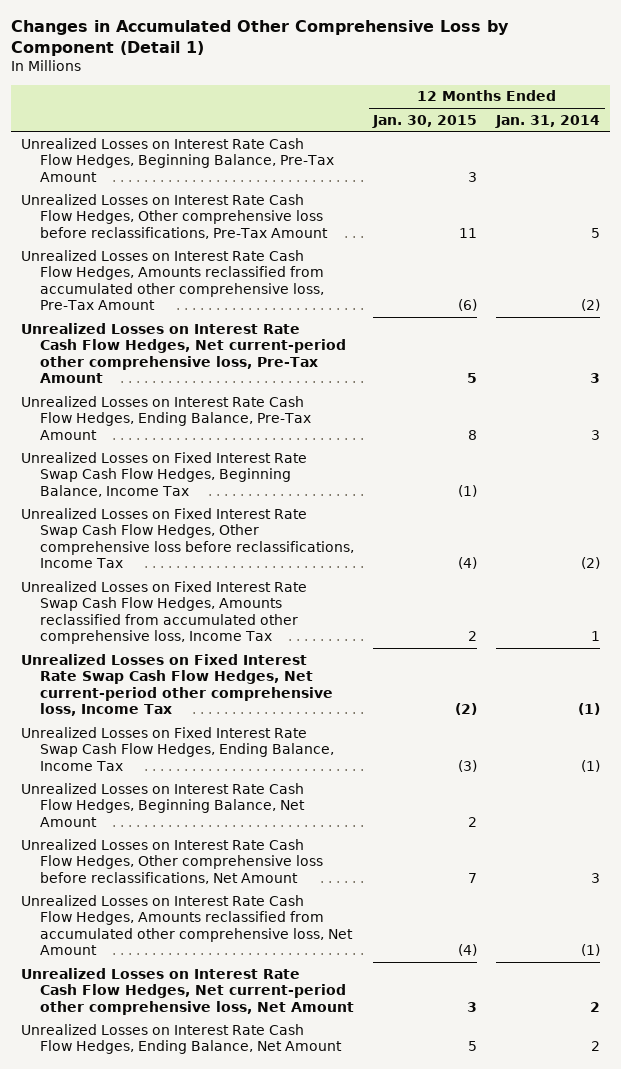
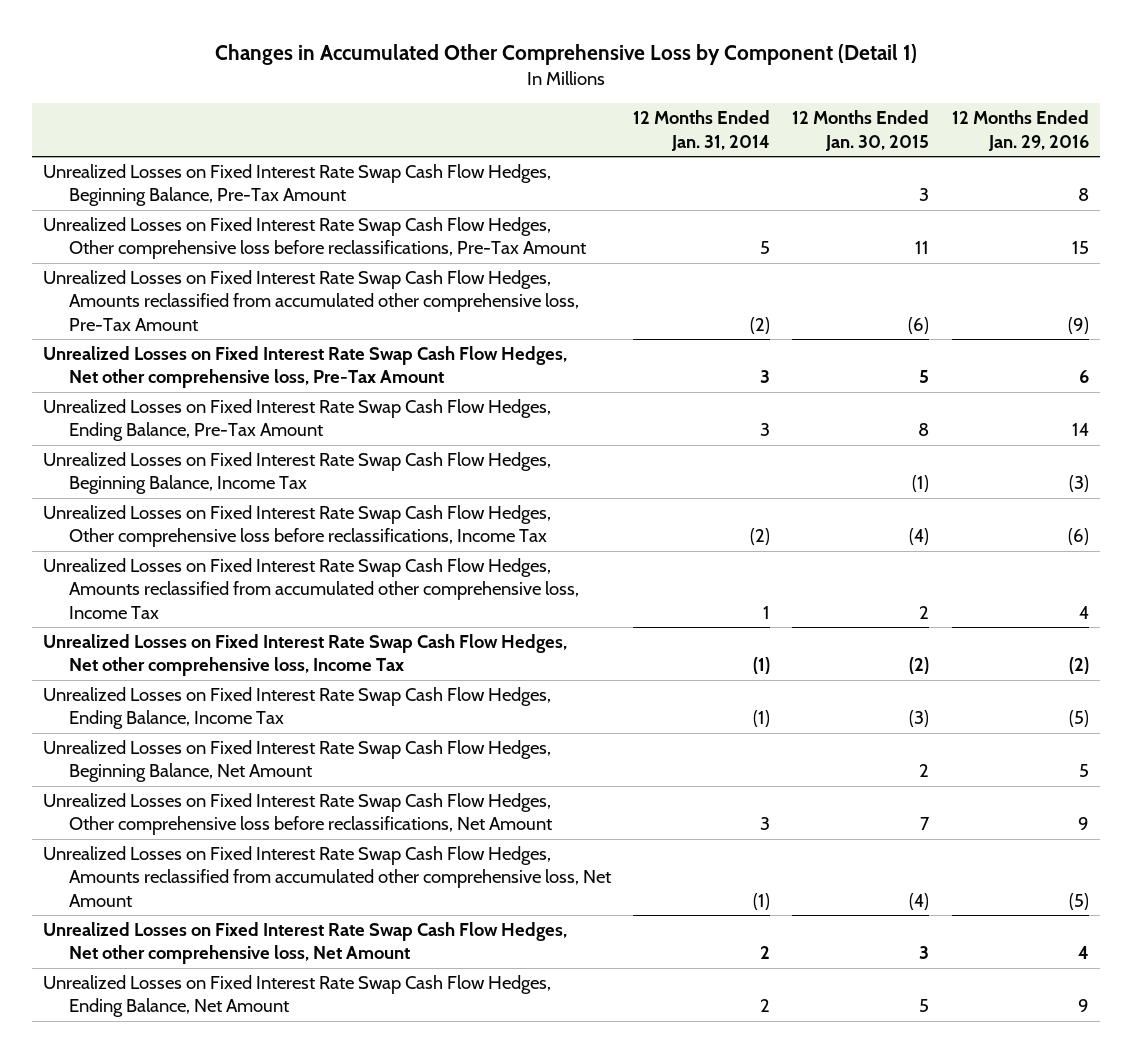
none -> [951,110,1089,151] 12 Months Ended Jan. 29, 2016
[20,137,335,182] Unrealized Losses on Interest Rate Cash Flow Hedges, Beginning Balance, Pre-Tax Amount -> [43,163,552,207] Unrealized Losses on Fixed Interest Rate Swap Cash Flow Hedges, Beginning Balance, Pre-Tax Amount
[20,193,329,239] Unrealized Losses on Interest Rate Cash Flow Hedges, Other comprehensive loss before reclassifications, Pre-Tax Amount -> [43,216,586,260] Unrealized Losses on Fixed Interest Rate Swap Cash Flow Hedges, Other comprehensive loss before reclassifications, Pre-Tax Amount
[20,249,325,311] Unrealized Losses on Interest Rate Cash Flow Hedges, Amounts reclassified from accumulated other comprehensive loss, Pre-Tax Amount -> [43,269,579,331] Unrealized Losses on Fixed Interest Rate Swap Cash Flow Hedges, Amounts reclassified from accumulated other comprehensive loss, Pre-Tax Amount
[20,322,347,384] Unrealized Losses on Interest Rate Cash Flow Hedges, Net current-period other comprehensive loss, Pre-Tax Amount -> [43,345,568,389] Unrealized Losses on Fixed Interest Rate Swap Cash Flow Hedges, Net other comprehensive loss, Pre-Tax Amount
[20,395,312,440] Unrealized Losses on Interest Rate Cash Flow Hedges, Ending Balance, Pre-Tax Amount -> [43,398,552,442] Unrealized Losses on Fixed Interest Rate Swap Cash Flow Hedges, Ending Balance, Pre-Tax Amount
[20,653,334,717] Unrealized Losses on Fixed Interest Rate Swap Cash Flow Hedges, Net current-period other comprehensive loss, Income Tax -> [43,633,568,677] Unrealized Losses on Fixed Interest Rate Swap Cash Flow Hedges, Net other comprehensive loss, Income Tax
[20,782,306,827] Unrealized Losses on Interest Rate Cash Flow Hedges, Beginning Balance, Net Amount -> [43,739,552,783] Unrealized Losses on Fixed Interest Rate Swap Cash Flow Hedges, Beginning Balance, Net Amount
[20,838,324,884] Unrealized Losses on Interest Rate Cash Flow Hedges, Other comprehensive loss before reclassifications, Net Amount -> [43,792,552,836] Unrealized Losses on Fixed Interest Rate Swap Cash Flow Hedges, Other comprehensive loss before reclassifications, Net Amount
[20,894,354,956] Unrealized Losses on Interest Rate Cash Flow Hedges, Amounts reclassified from accumulated other comprehensive loss, Net Amount -> [43,845,611,907] Unrealized Losses on Fixed Interest Rate Swap Cash Flow Hedges, Amounts reclassified from accumulated other comprehensive loss, Net Amount
[20,967,355,1015] Unrealized Losses on Interest Rate Cash Flow Hedges, Net current-period other comprehensive loss, Net Amount -> [43,921,568,965] Unrealized Losses on Fixed Interest Rate Swap Cash Flow Hedges, Net other comprehensive loss, Net Amount
[20,1023,343,1055] Unrealized Losses on Interest Rate Cash Flow Hedges, Ending Balance, Net Amount -> [43,974,552,1018] Unrealized Losses on Fixed Interest Rate Swap Cash Flow Hedges, Ending Balance, Net Amount

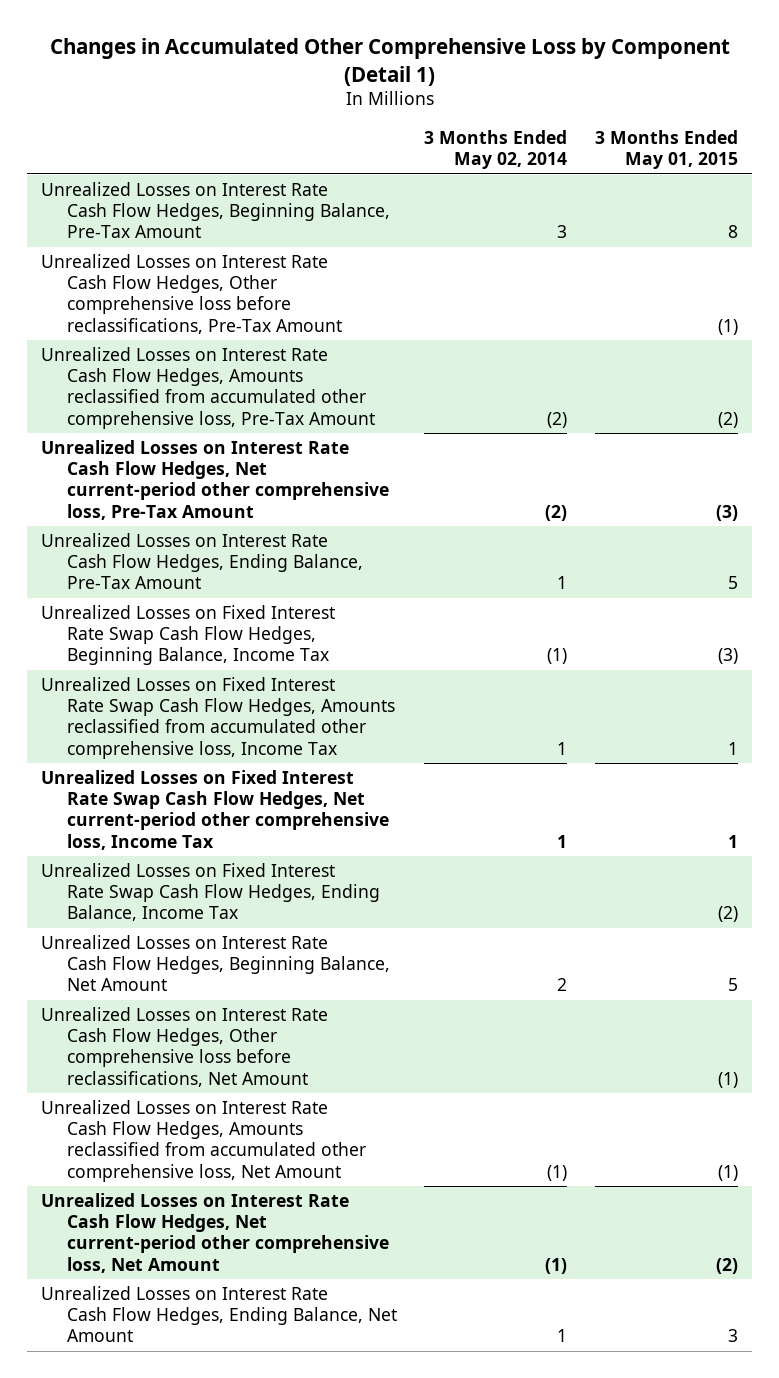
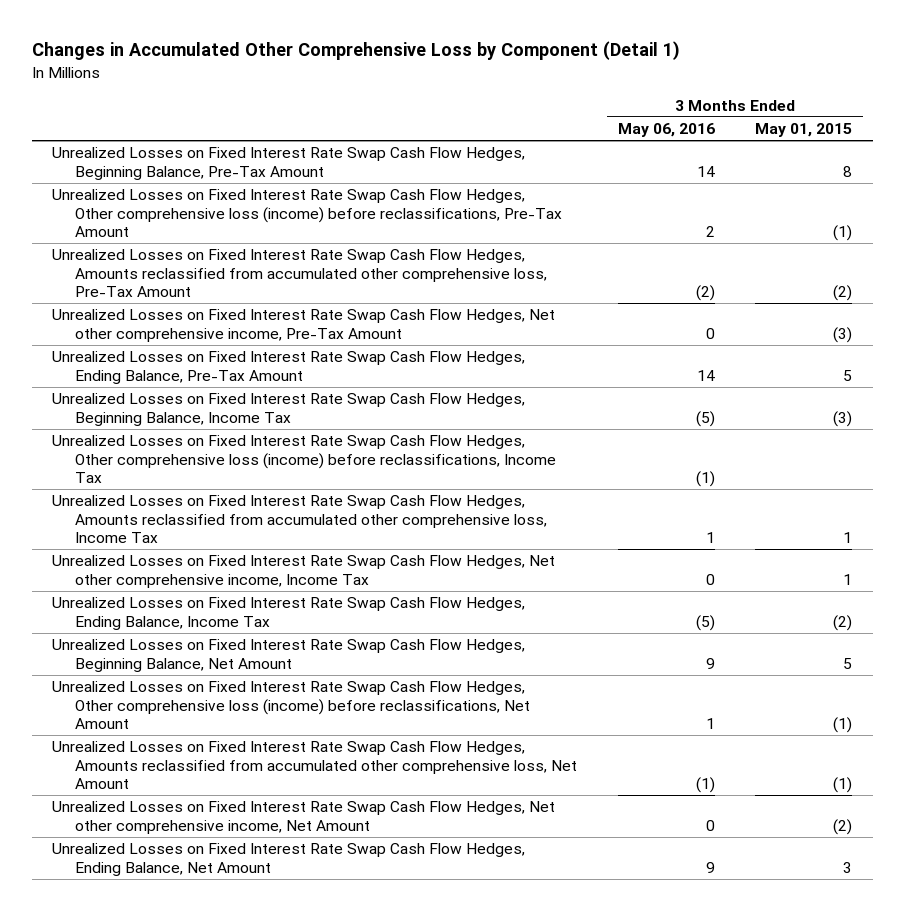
[424,130,568,170] 3 Months Ended May 02, 2014 -> none
none -> [617,123,715,138] May 06, 2016
[40,182,390,239] Unrealized Losses on Interest Rate Cash Flow Hedges, Beginning Balance, Pre-Tax Amount -> [52,147,526,180] Unrealized Losses on Fixed Interest Rate Swap Cash Flow Hedges, Beginning Balance, Pre-Tax Amount
[40,254,342,334] Unrealized Losses on Interest Rate Cash Flow Hedges, Other comprehensive loss before reclassifications, Pre-Tax Amount -> [52,189,562,237] Unrealized Losses on Fixed Interest Rate Swap Cash Flow Hedges, Other comprehensive loss (income) before reclassifications, Pre-Tax Amount
[40,347,375,429] Unrealized Losses on Interest Rate Cash Flow Hedges, Amounts reclassified from accumulated other comprehensive loss, Pre-Tax Amount -> [52,249,547,297] Unrealized Losses on Fixed Interest Rate Swap Cash Flow Hedges, Amounts reclassified from accumulated other comprehensive loss, Pre-Tax Amount
[40,440,389,520] Unrealized Losses on Interest Rate Cash Flow Hedges, Net current-period other comprehensive loss, Pre-Tax Amount -> [52,309,556,342] Unrealized Losses on Fixed Interest Rate Swap Cash Flow Hedges, Net other comprehensive income, Pre-Tax Amount
[40,533,363,590] Unrealized Losses on Interest Rate Cash Flow Hedges, Ending Balance, Pre-Tax Amount -> [52,351,526,384] Unrealized Losses on Fixed Interest Rate Swap Cash Flow Hedges, Ending Balance, Pre-Tax Amount
none -> [52,435,556,483] Unrealized Losses on Fixed Interest Rate Swap Cash Flow Hedges, Other comprehensive loss (income) before reclassifications, Income Tax
[40,770,389,850] Unrealized Losses on Fixed Interest Rate Swap Cash Flow Hedges, Net current-period other comprehensive loss, Income Tax -> [52,555,556,588] Unrealized Losses on Fixed Interest Rate Swap Cash Flow Hedges, Net other comprehensive income, Income Tax
[40,935,390,992] Unrealized Losses on Interest Rate Cash Flow Hedges, Beginning Balance, Net Amount -> [52,639,526,672] Unrealized Losses on Fixed Interest Rate Swap Cash Flow Hedges, Beginning Balance, Net Amount
[40,1007,328,1087] Unrealized Losses on Interest Rate Cash Flow Hedges, Other comprehensive loss before reclassifications, Net Amount -> [52,681,530,729] Unrealized Losses on Fixed Interest Rate Swap Cash Flow Hedges, Other comprehensive loss (income) before reclassifications, Net Amount
[40,1100,366,1182] Unrealized Losses on Interest Rate Cash Flow Hedges, Amounts reclassified from accumulated other comprehensive loss, Net Amount -> [52,741,577,789] Unrealized Losses on Fixed Interest Rate Swap Cash Flow Hedges, Amounts reclassified from accumulated other comprehensive loss, Net Amount
[40,1193,389,1273] Unrealized Losses on Interest Rate Cash Flow Hedges, Net current-period other comprehensive loss, Net Amount -> [52,801,556,834] Unrealized Losses on Fixed Interest Rate Swap Cash Flow Hedges, Net other comprehensive income, Net Amount
[40,1286,397,1343] Unrealized Losses on Interest Rate Cash Flow Hedges, Ending Balance, Net Amount -> [52,843,526,876] Unrealized Losses on Fixed Interest Rate Swap Cash Flow Hedges, Ending Balance, Net Amount

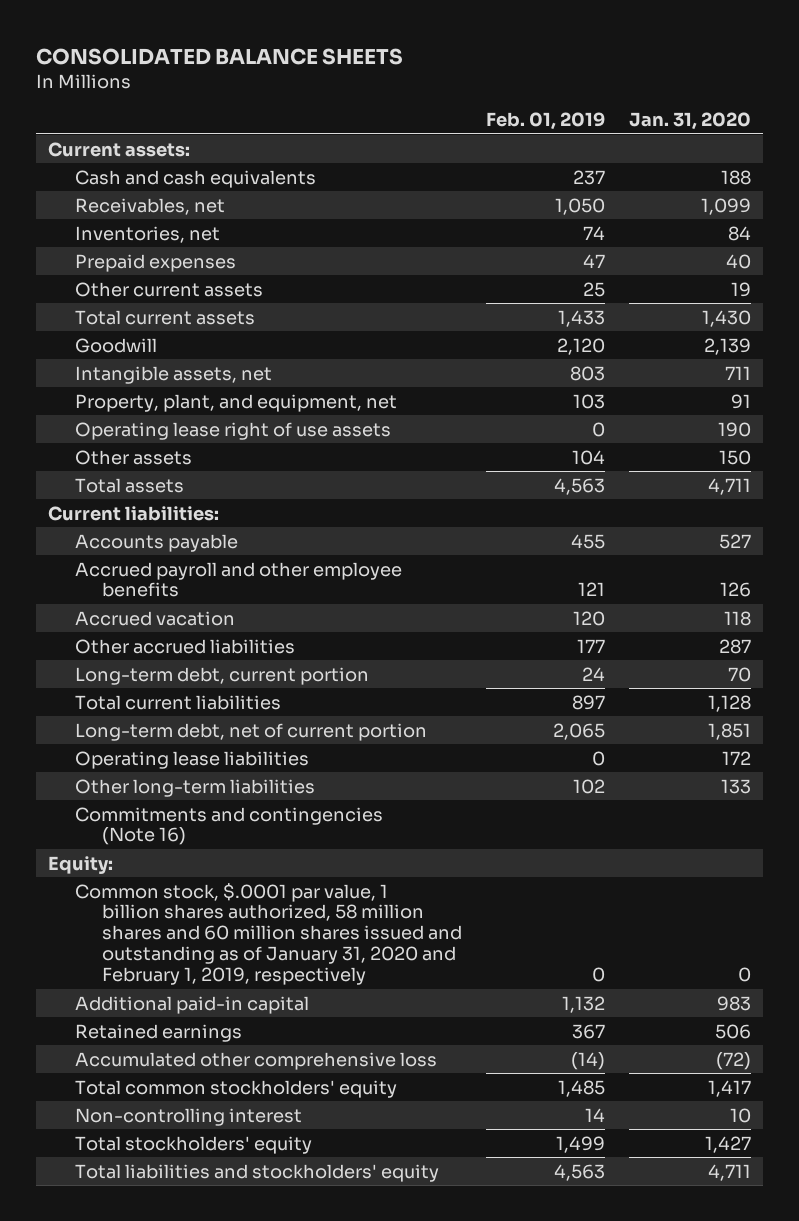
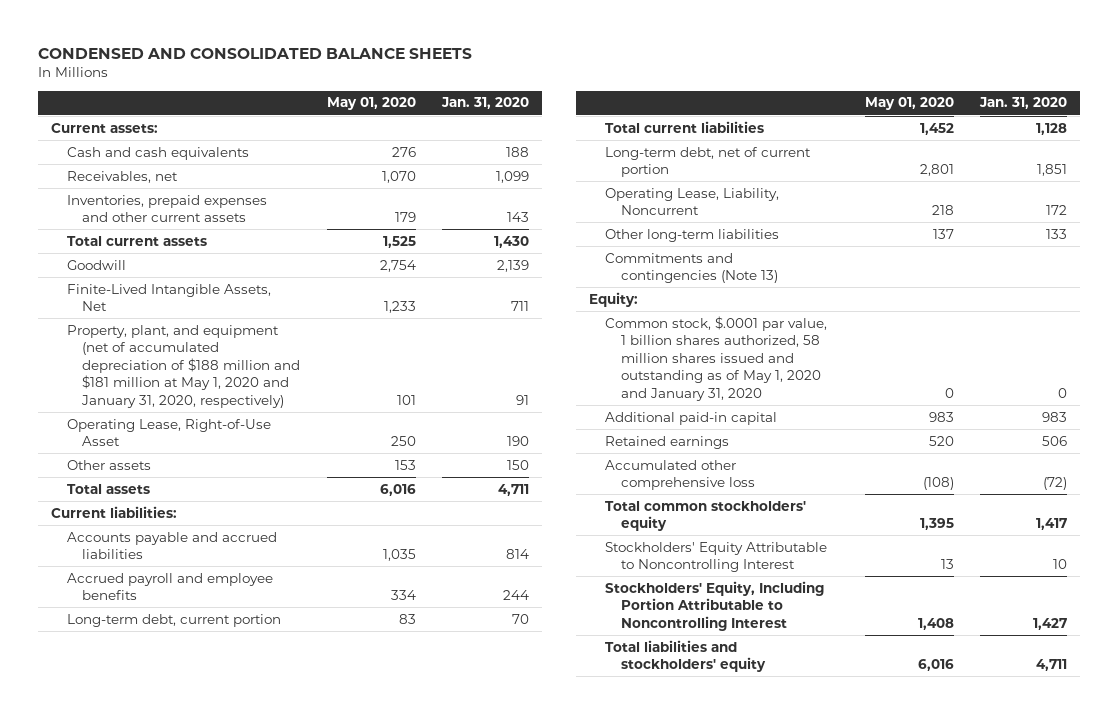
[35,47,403,65] CONSOLIDATED BALANCE SHEETS -> [38,48,473,60] CONDENSED AND CONSOLIDATED BALANCE SHEETS
[486,112,606,131] Feb. 01, 2019 -> none
none -> [326,97,416,111] May 01, 2020
[74,225,220,243] Inventories, net -> none
[74,253,236,272] Prepaid expenses -> none
[74,281,263,297] Other current assets -> none
none -> [66,194,267,223] Inventories, prepaid expenses and other current assets
[74,365,272,384] Intangible assets, net -> [66,283,271,312] Finite-Lived Intangible Assets, Net
[74,393,397,412] Property, plant, and equipment, net -> [66,324,301,408] Property, plant, and equipment (net of accumulated depreciation of $188 million and $181 million at May 1, 2020 and January 31, 2020, respectively)
[74,421,391,440] Operating lease right of use assets -> [66,418,271,447] Operating Lease, Right-of-Use Asset
[74,533,238,552] Accounts payable -> none
[74,610,235,626] Accrued vacation -> none
[74,638,295,654] Other accrued liabilities -> none
none -> [66,531,277,560] Accounts payable and accrued liabilities
[74,561,402,598] Accrued payroll and other employee benefits -> [66,572,273,601] Accrued payroll and employee benefits
[720,582,752,598] 126 -> [503,590,530,601] 244
[74,750,309,769] Operating lease liabilities -> [604,187,779,216] Operating Lease, Liability, Noncurrent
[74,806,383,846] Commitments and contingencies (Note 16) -> [604,252,778,284] Commitments and contingencies (Note 13)
[74,882,462,985] Common stock, $.0001 par value, 1 billion shares authorized, 58 million shares and 60 million shares issued and outstanding as of January 31, 2020 and February 1, 2019, respectively -> [604,315,827,401] Common stock, $.0001 par value, 1 billion shares authorized, 58 million shares issued and outstanding as of May 1, 2020 and January 31, 2020
[74,1107,302,1126] Non-controlling interest -> [604,541,827,573] Stockholders' Equity Attributable to Noncontrolling Interest
[74,1135,312,1154] Total stockholders' equity -> [604,580,824,631] Stockholders' Equity, Including Portion Attributable to Noncontrolling Interest

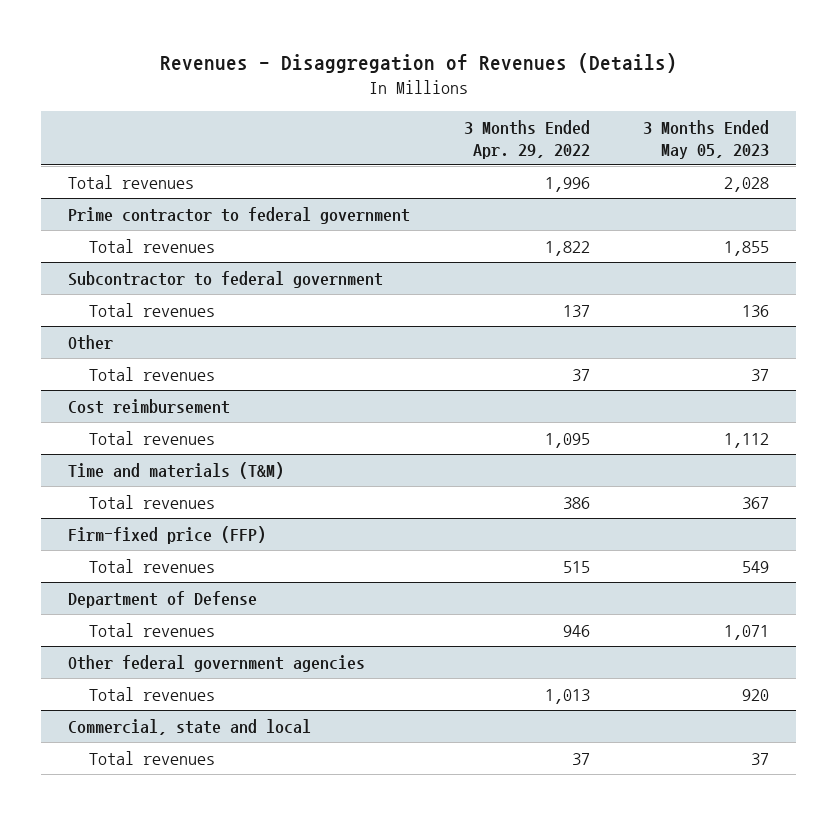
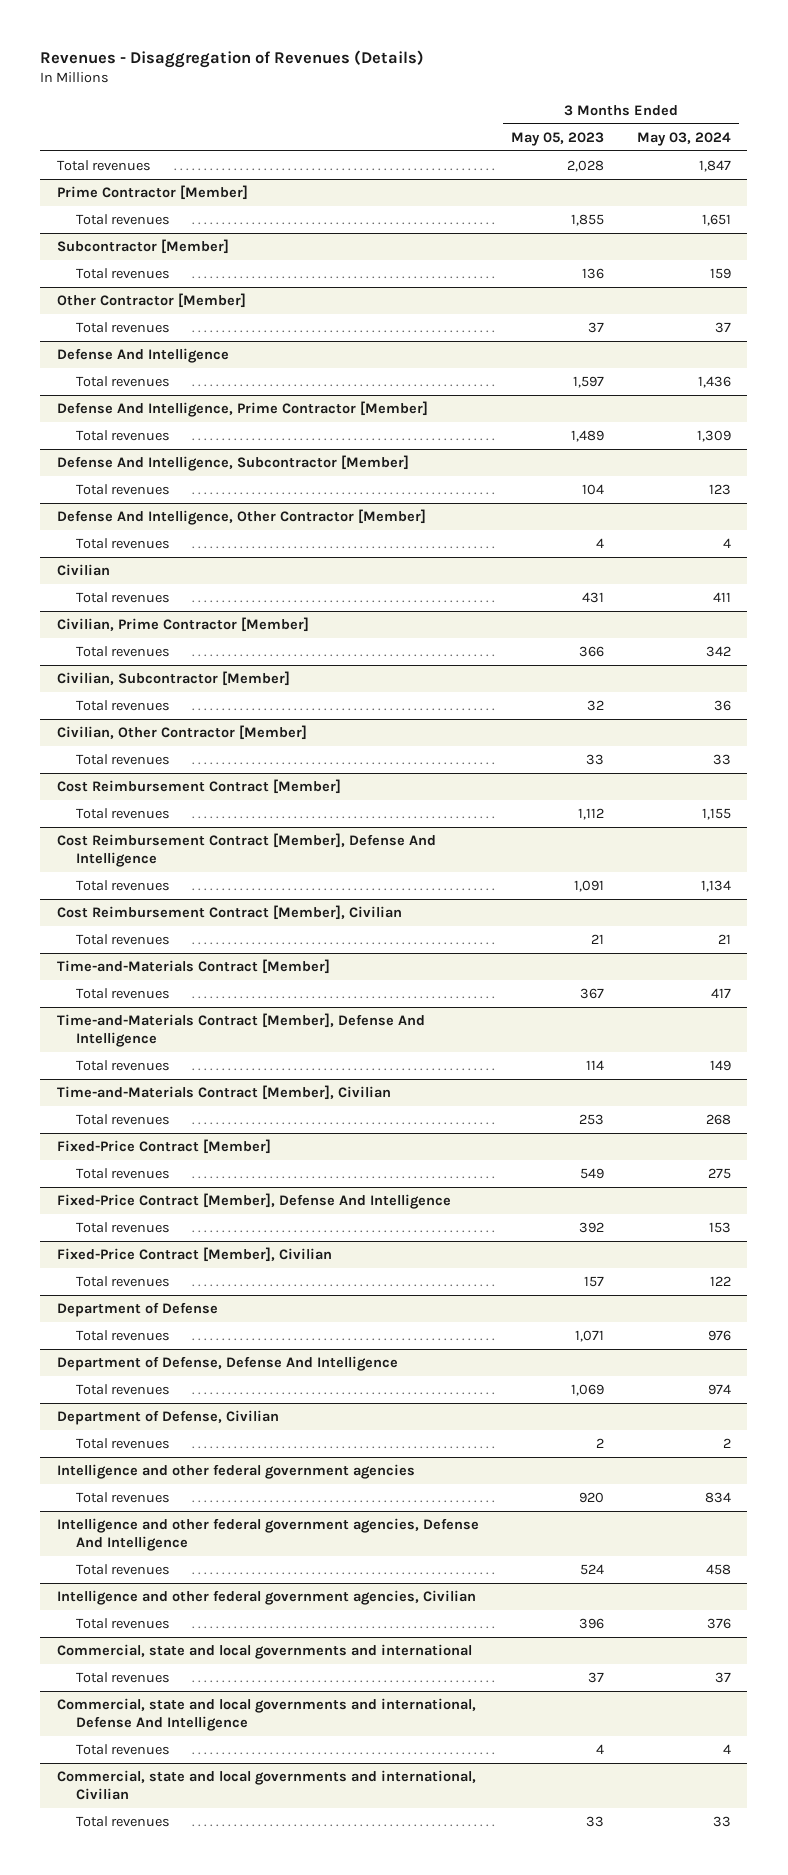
[463,120,590,159] 3 Months Ended Apr. 29, 2022 -> none
none -> [636,131,731,146] May 03, 2024
[67,206,410,224] Prime contractor to federal government -> [56,185,248,201] Prime Contractor [Member]
[67,270,383,288] Subcontractor to federal government -> [56,239,229,255] Subcontractor [Member]
[67,334,113,350] Other -> [56,293,246,309] Other Contractor [Member]
none -> [56,348,229,364] Defense And Intelligence
none -> [76,376,171,388] Total revenues
none -> [56,401,428,418] Defense And Intelligence, Prime Contractor [Member]
none -> [76,430,171,442] Total revenues
none -> [56,455,409,472] Defense And Intelligence, Subcontractor [Member]
none -> [76,484,171,496] Total revenues
none -> [56,509,426,526] Defense And Intelligence, Other Contractor [Member]
none -> [76,538,171,550] Total revenues
none -> [56,564,110,577] Civilian
none -> [76,592,171,604] Total revenues
none -> [56,617,309,633] Civilian, Prime Contractor [Member]
none -> [76,646,171,658] Total revenues
none -> [56,671,290,687] Civilian, Subcontractor [Member]
none -> [76,700,171,712] Total revenues
none -> [56,725,307,741] Civilian, Other Contractor [Member]
none -> [76,754,171,766] Total revenues
[67,398,230,414] Cost reimbursement -> [56,779,341,795] Cost Reimbursement Contract [Member]
none -> [56,833,436,867] Cost Reimbursement Contract [Member], Defense And Intelligence
none -> [76,880,171,892] Total revenues
none -> [56,905,402,921] Cost Reimbursement Contract [Member], Civilian
none -> [76,934,171,946] Total revenues
[67,461,284,479] Time and materials (T&M) -> [56,959,330,975] Time-and-Materials Contract [Member]
none -> [56,1013,425,1047] Time-and-Materials Contract [Member], Defense And Intelligence
none -> [76,1060,171,1072] Total revenues
none -> [56,1085,391,1101] Time-and-Materials Contract [Member], Civilian
none -> [76,1114,171,1126] Total revenues
[67,525,266,544] Firm-fixed price (FFP) -> [56,1139,271,1155] Fixed-Price Contract [Member]
none -> [56,1193,451,1210] Fixed-Price Contract [Member], Defense And Intelligence
none -> [76,1222,171,1234] Total revenues
none -> [56,1247,332,1263] Fixed-Price Contract [Member], Civilian
none -> [76,1276,171,1288] Total revenues
none -> [56,1356,398,1372] Department of Defense, Defense And Intelligence
none -> [76,1384,171,1396] Total revenues
none -> [56,1410,279,1426] Department of Defense, Civilian
none -> [76,1438,171,1450] Total revenues
[67,654,365,672] Other federal government agencies -> [56,1464,415,1480] Intelligence and other federal government agencies
none -> [56,1518,479,1551] Intelligence and other federal government agencies, Defense And Intelligence
none -> [76,1564,171,1576] Total revenues
none -> [56,1590,476,1606] Intelligence and other federal government agencies, Civilian
none -> [76,1618,171,1630] Total revenues
[67,718,311,735] Commercial, state and local -> [56,1644,472,1660] Commercial, state and local governments and international
none -> [56,1698,476,1731] Commercial, state and local governments and international, Defense And Intelligence
none -> [76,1744,171,1756] Total revenues
none -> [56,1770,476,1800] Commercial, state and local governments and international, Civilian
none -> [76,1816,171,1828] Total revenues

